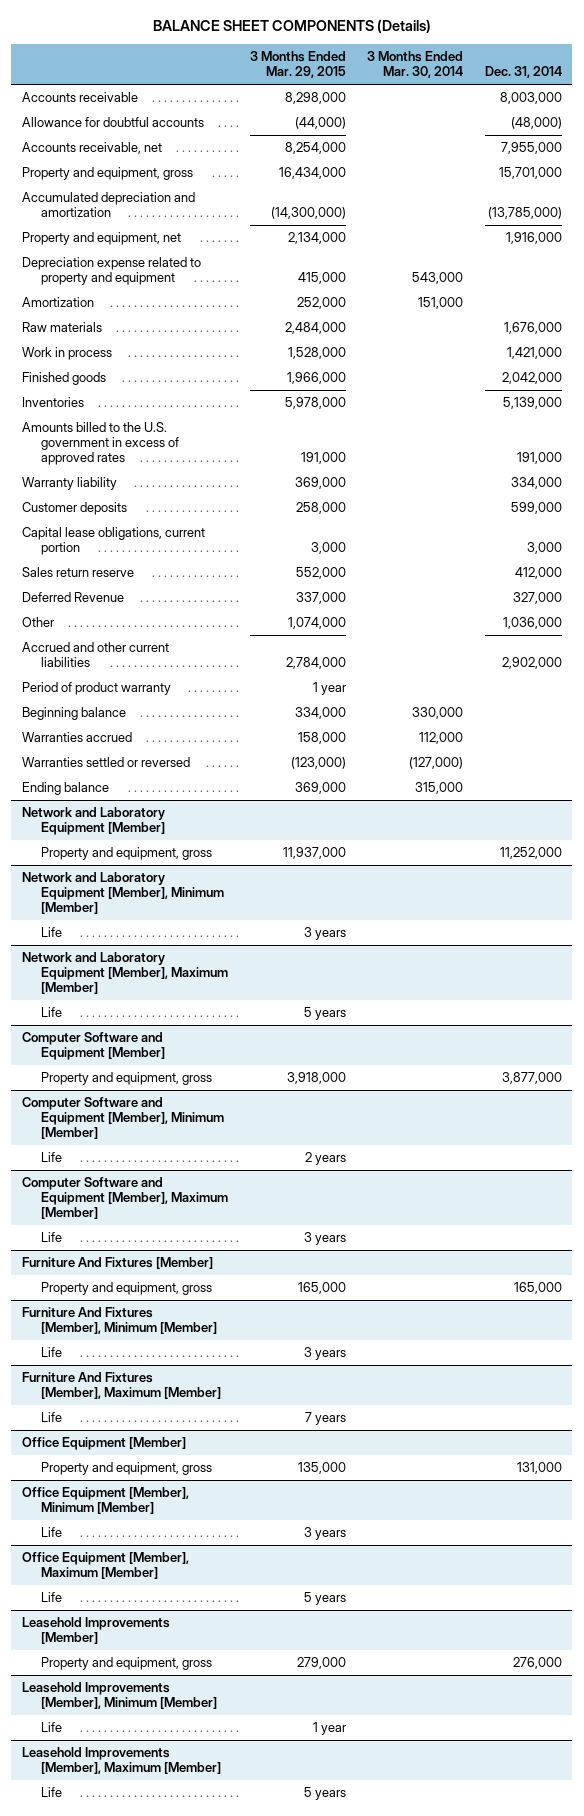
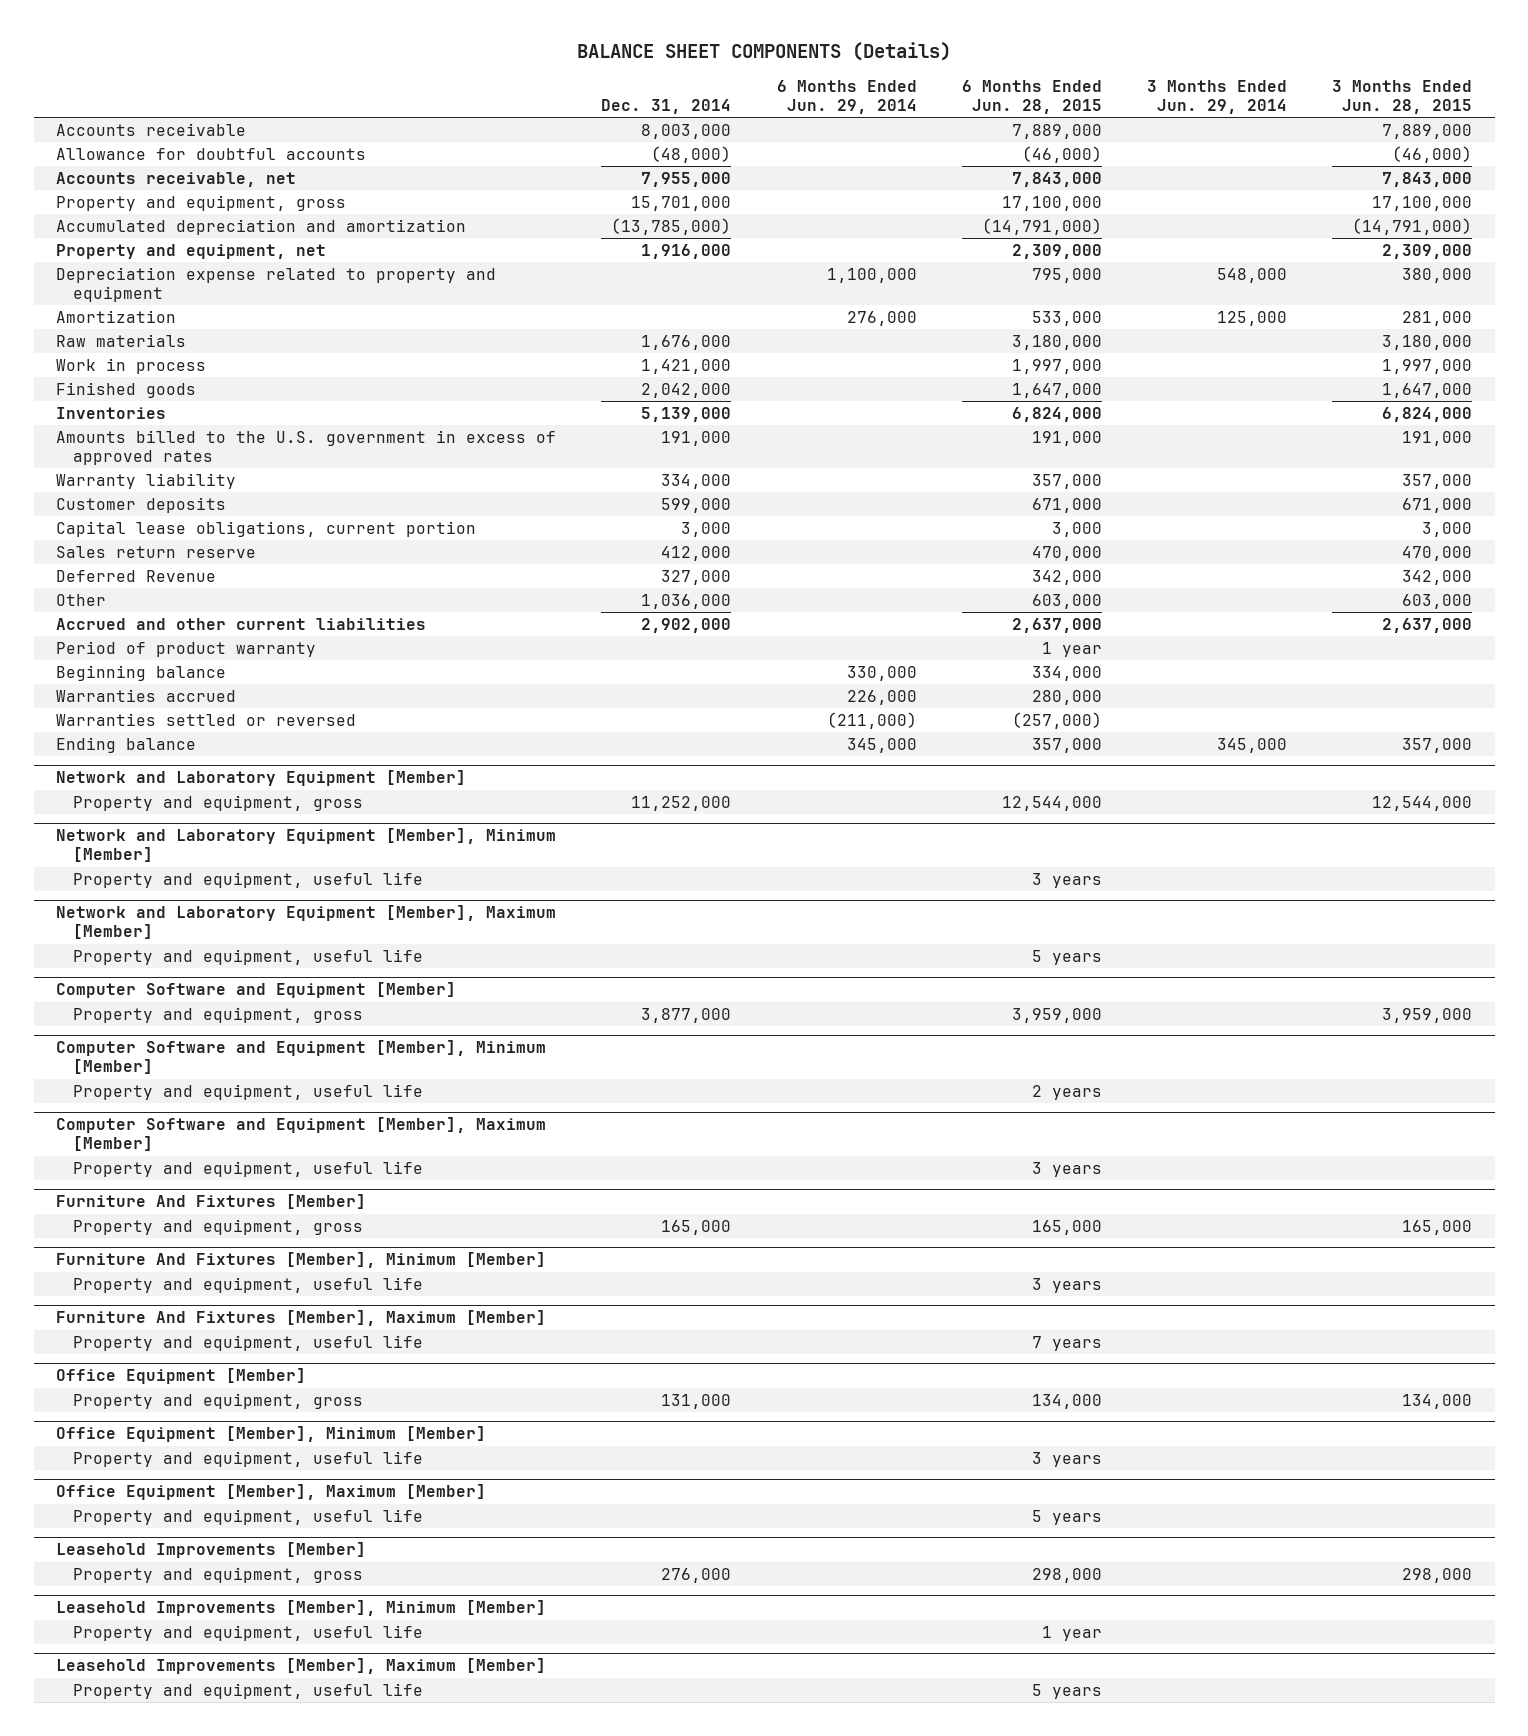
[249,51,346,79] 3 Months Ended Mar. 29, 2015 -> none
[367,51,464,79] 3 Months Ended Mar. 30, 2014 -> none
none -> [776,79,917,114] 6 Months Ended Jun. 29, 2014
none -> [961,79,1102,114] 6 Months Ended Jun. 28, 2015
none -> [1147,79,1288,114] 3 Months Ended Jun. 29, 2014
none -> [1332,79,1473,114] 3 Months Ended Jun. 28, 2015
[41,927,63,938] Life -> [73,871,424,888] Property and equipment, useful life
[41,1007,63,1018] Life -> [73,948,424,965] Property and equipment, useful life
[41,1152,63,1163] Life -> [73,1083,424,1100] Property and equipment, useful life
[41,1232,63,1243] Life -> [73,1160,424,1177] Property and equipment, useful life
[41,1347,63,1358] Life -> [73,1276,424,1293] Property and equipment, useful life
[41,1412,63,1423] Life -> [73,1334,424,1351] Property and equipment, useful life
[41,1527,63,1538] Life -> [73,1450,424,1467] Property and equipment, useful life
[41,1592,63,1603] Life -> [73,1508,424,1525] Property and equipment, useful life
[41,1722,63,1733] Life -> [73,1624,424,1641] Property and equipment, useful life
[41,1787,63,1798] Life -> [73,1682,424,1699] Property and equipment, useful life

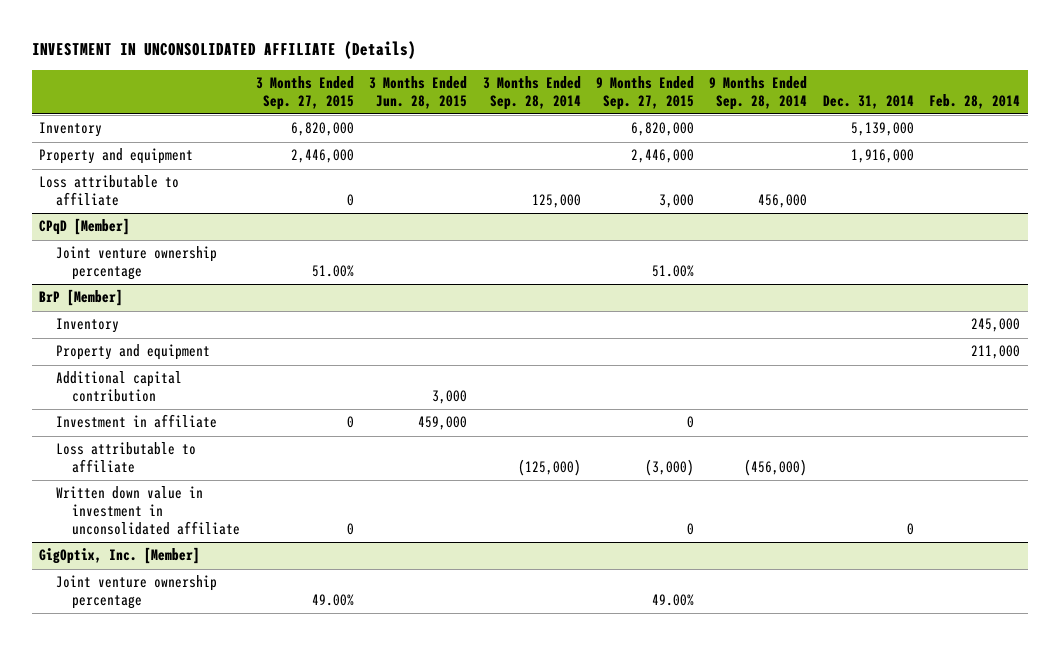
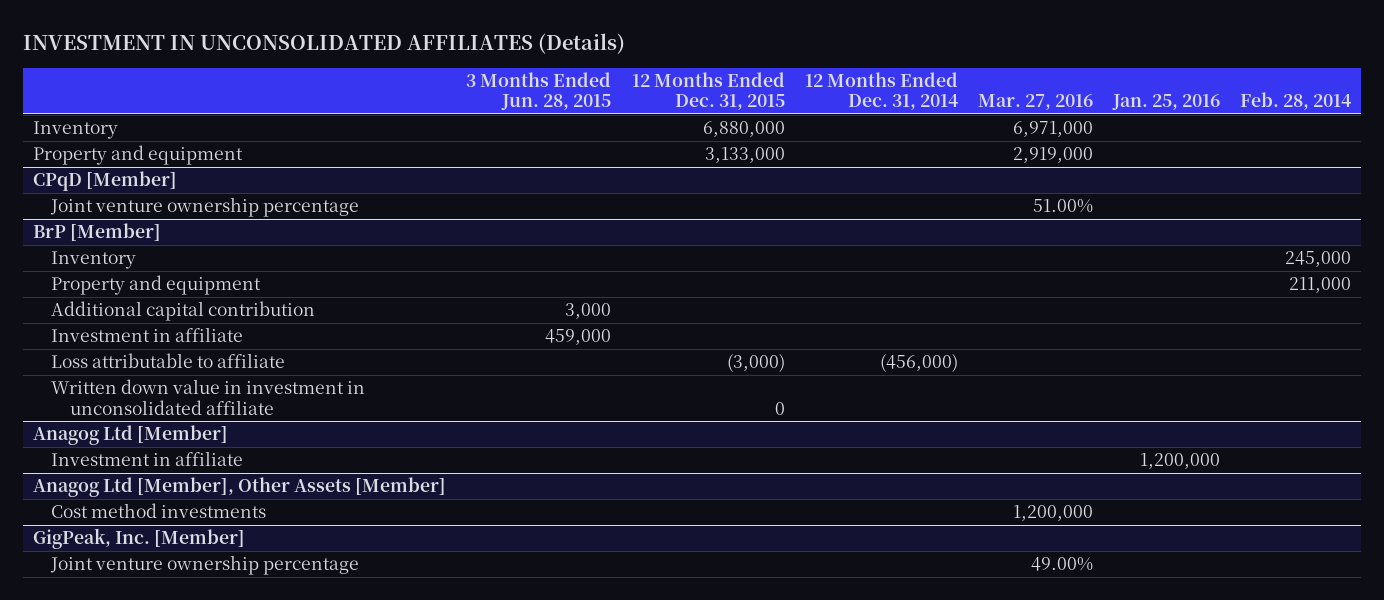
[31,40,416,59] INVESTMENT IN UNCONSOLIDATED AFFILIATE (Details) -> [23,33,626,55] INVESTMENT IN UNCONSOLIDATED AFFILIATES (Details)
[255,75,354,110] 3 Months Ended Sep. 27, 2015 -> none
[482,75,581,110] 3 Months Ended Sep. 28, 2014 -> none
[595,75,694,110] 9 Months Ended Sep. 27, 2015 -> none
[709,75,808,110] 9 Months Ended Sep. 28, 2014 -> none
[822,94,914,109] Dec. 31, 2014 -> none
none -> [631,72,785,111] 12 Months Ended Dec. 31, 2015
none -> [804,72,958,111] 12 Months Ended Dec. 31, 2014
none -> [977,94,1093,111] Mar. 27, 2016
none -> [1112,94,1221,111] Jan. 25, 2016
[39,175,180,207] Loss attributable to affiliate -> none
none -> [33,425,229,446] Anagog Ltd [Member]
none -> [51,451,244,467] Investment in affiliate
none -> [33,477,447,498] Anagog Ltd [Member], Other Assets [Member]
none -> [51,503,267,519] Cost method investments
[39,547,201,565] GigOptix, Inc. [Member] -> [33,528,246,550] GigPeak, Inc. [Member]

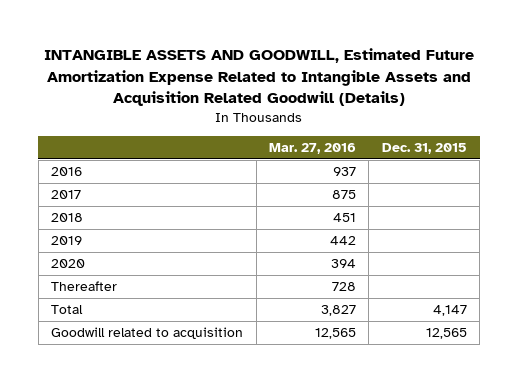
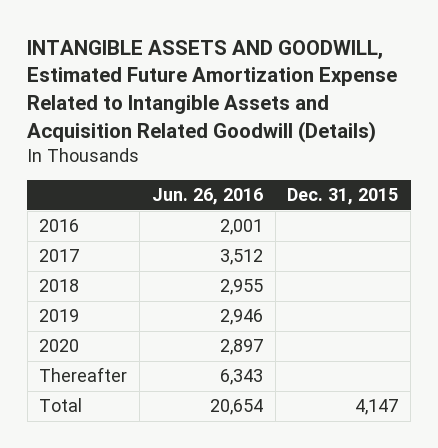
[269,143,357,155] Mar. 27, 2016 -> none
none -> [151,188,263,206] Jun. 26, 2016
[51,327,244,340] Goodwill related to acquisition -> none

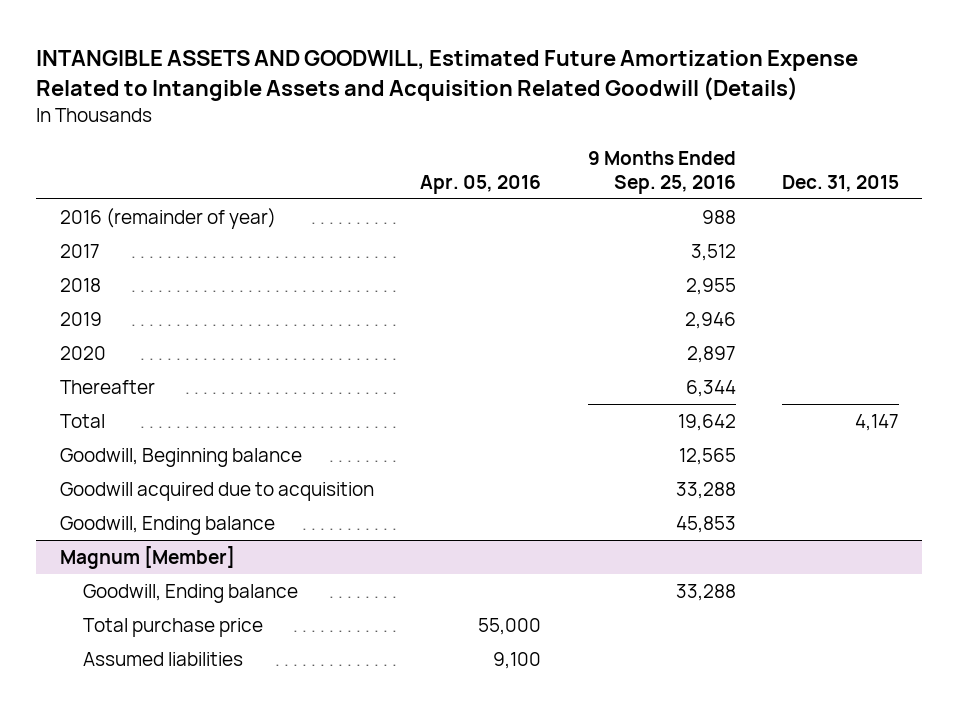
[151,188,263,206] Jun. 26, 2016 -> none
none -> [420,174,542,194] Apr. 05, 2016
none -> [587,150,736,194] 9 Months Ended Sep. 25, 2016
[39,219,80,233] 2016 -> [59,207,276,229] 2016 (remainder of year)
none -> [59,447,302,467] Goodwill, Beginning balance
none -> [59,481,374,501] Goodwill acquired due to acquisition
none -> [59,515,275,535] Goodwill, Ending balance
none -> [59,545,235,569] Magnum [Member]
none -> [83,583,299,603] Goodwill, Ending balance
none -> [83,617,264,637] Total purchase price
none -> [83,651,244,666] Assumed liabilities

